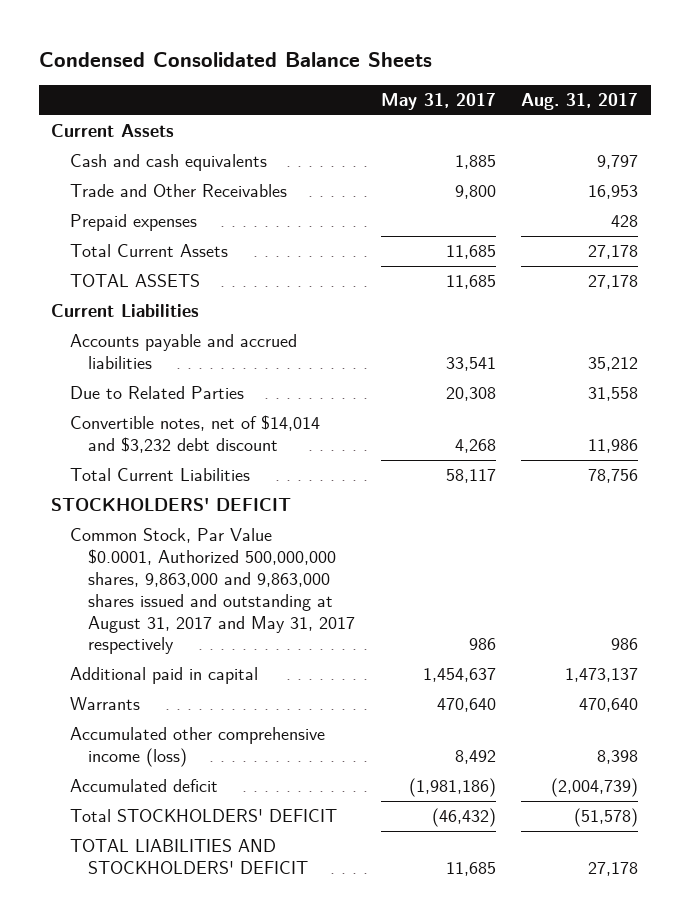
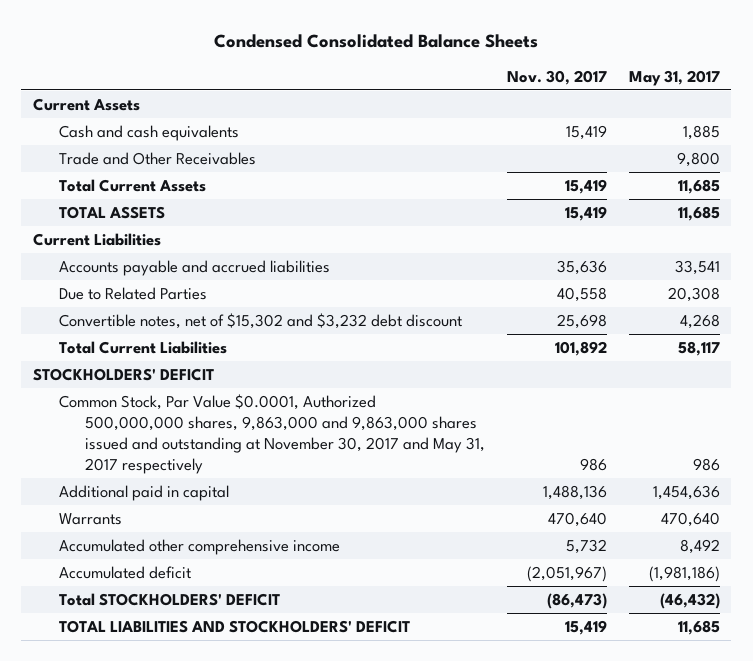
[521,93,639,111] Aug. 31, 2017 -> none
none -> [506,69,607,85] Nov. 30, 2017
[69,214,197,232] Prepaid expenses -> none
[69,415,320,454] Convertible notes, net of $14,014 and $3,232 debt discount -> [58,312,462,329] Convertible notes, net of $15,302 and $3,232 debt discount
[69,528,356,655] Common Stock, Par Value $0.0001, Authorized 500,000,000 shares, 9,863,000 and 9,863,000 shares issued and outstanding at August 31, 2017 and May 31, 2017 respectively -> [58,393,485,474] Common Stock, Par Value $0.0001, Authorized 500,000,000 shares, 9,863,000 and 9,863,000 shares issued and outstanding at November 30, 2017 and May 31, 2017 respectively
[422,668,496,683] 1,454,637 -> [653,484,721,500] 1,454,636
[69,727,325,768] Accumulated other comprehensive income (loss) -> [58,538,340,555] Accumulated other comprehensive income

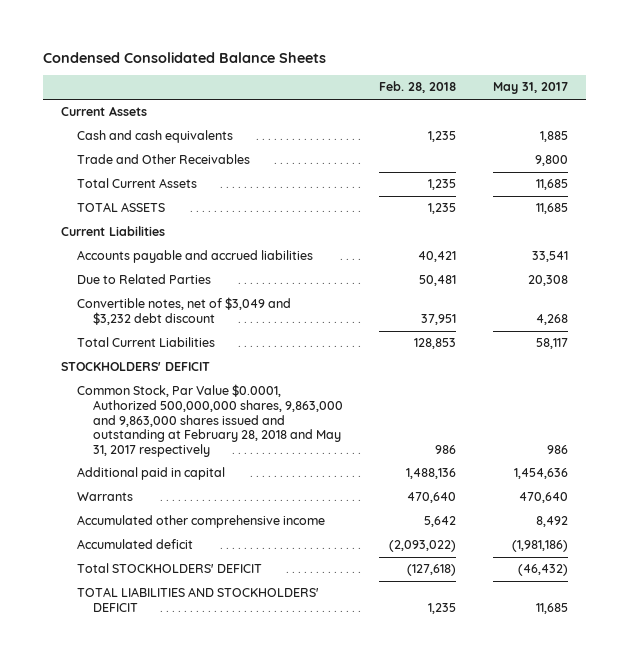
[506,69,607,85] Nov. 30, 2017 -> none
none -> [379,81,457,94] Feb. 28, 2018
[58,312,462,329] Convertible notes, net of $15,302 and $3,232 debt discount -> [77,297,292,326] Convertible notes, net of $3,049 and $3,232 debt discount
[58,393,485,474] Common Stock, Par Value $0.0001, Authorized 500,000,000 shares, 9,863,000 and 9,863,000 shares issued and outstanding at November 30, 2017 and May 31, 2017 respectively -> [77,384,343,457] Common Stock, Par Value $0.0001, Authorized 500,000,000 shares, 9,863,000 and 9,863,000 shares issued and outstanding at February 28, 2018 and May 31, 2017 respectively

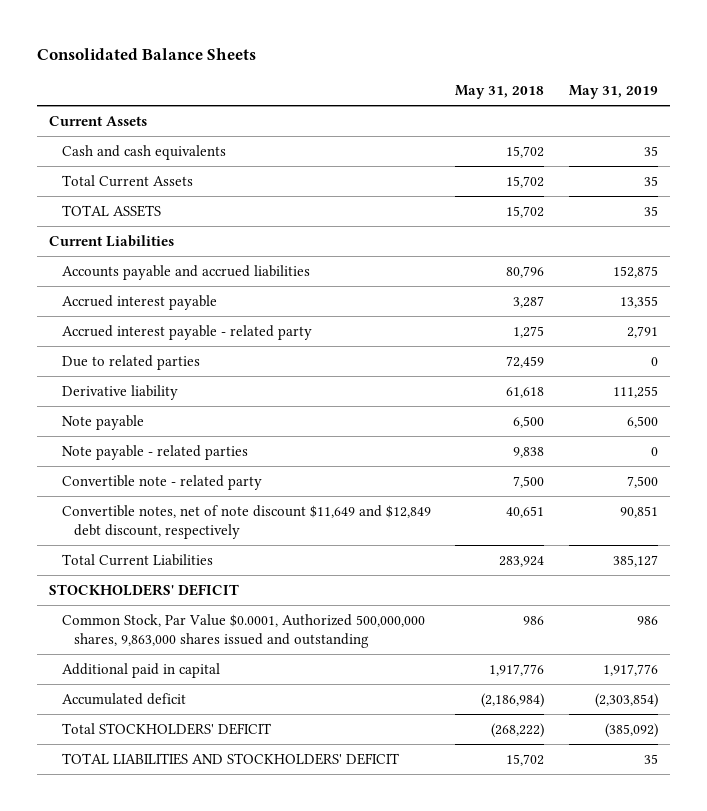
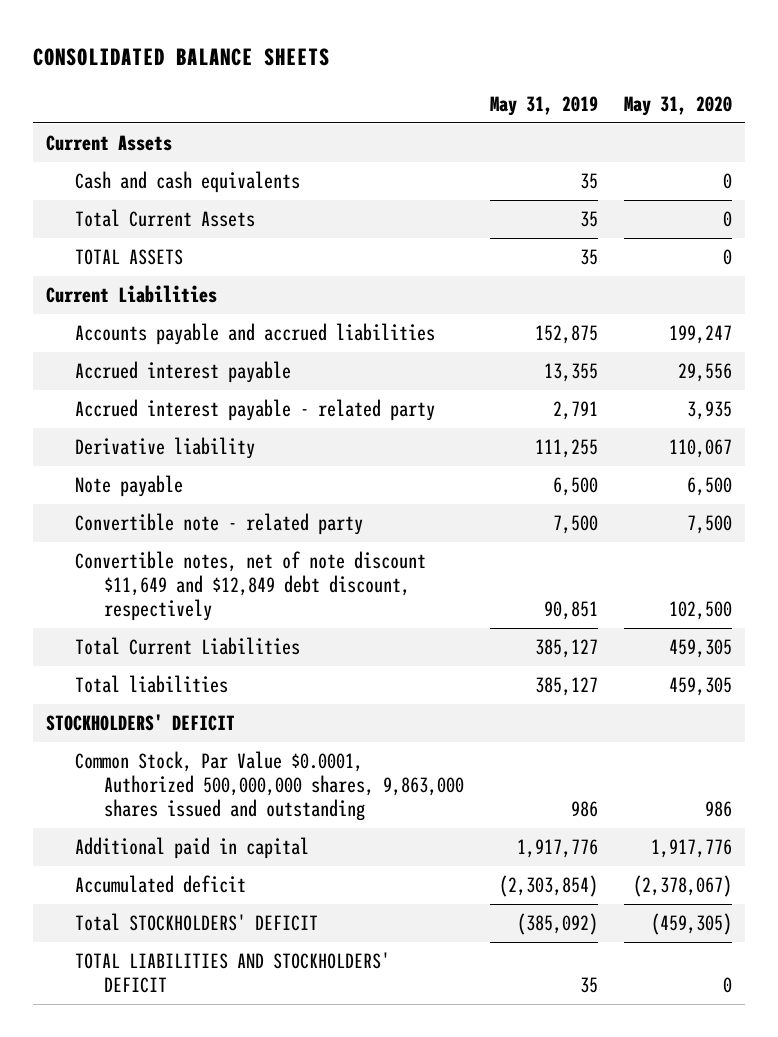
[36,48,256,61] Consolidated Balance Sheets -> [32,47,330,66] CONSOLIDATED BALANCE SHEETS
[455,84,545,99] May 31, 2018 -> none
none -> [624,96,733,117] May 31, 2020
[61,354,200,370] Due to related parties -> none
[61,444,248,460] Note payable - related parties -> none
none -> [74,675,228,694] Total liabilities

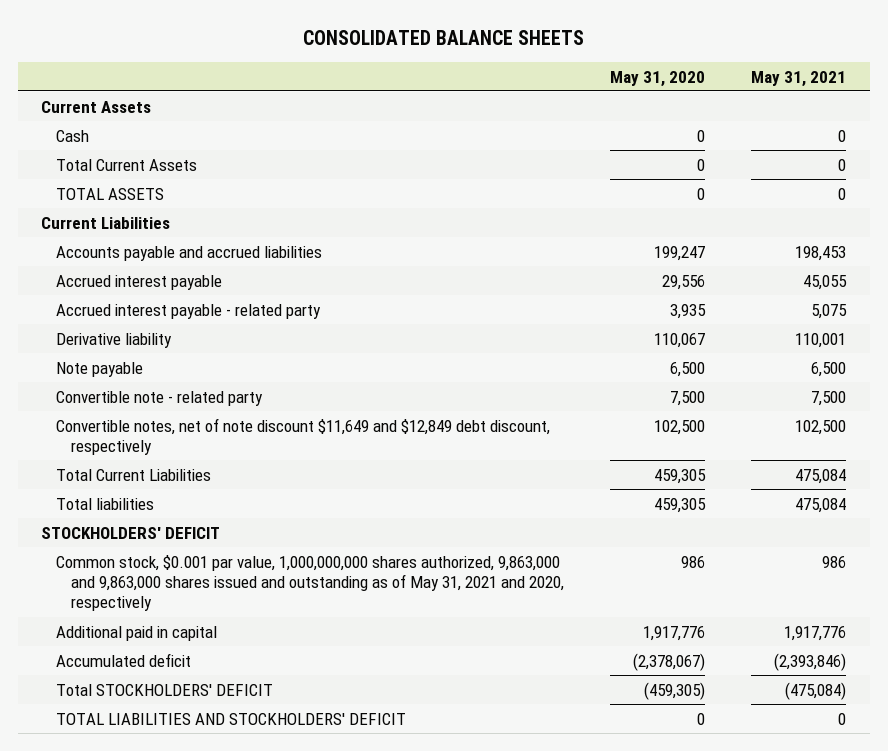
[490,96,599,117] May 31, 2019 -> none
none -> [751,70,847,87] May 31, 2021
[74,171,300,194] Cash and cash equivalents -> [56,129,90,142] Cash
[74,751,464,821] Common Stock, Par Value $0.0001, Authorized 500,000,000 shares, 9,863,000 shares issued and outstanding -> [56,554,564,612] Common stock, $0.001 par value, 1,000,000,000 shares authorized, 9,863,000 and 9,863,000 shares issued and outstanding as of May 31, 2021 and 2020, respectively

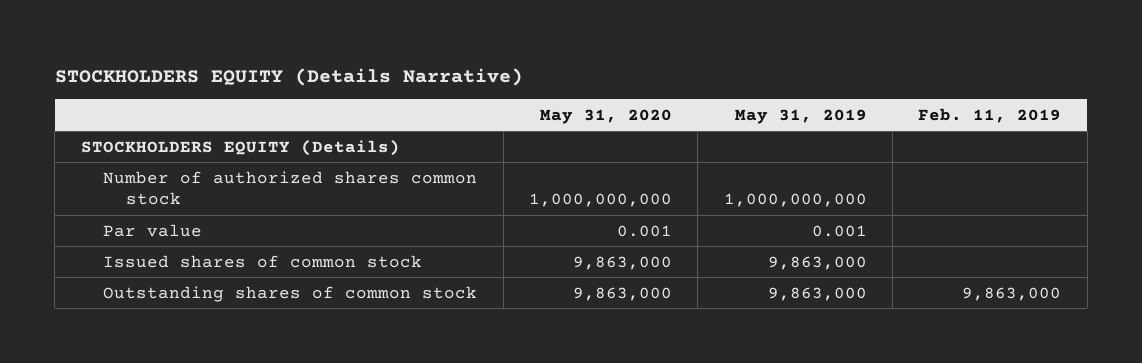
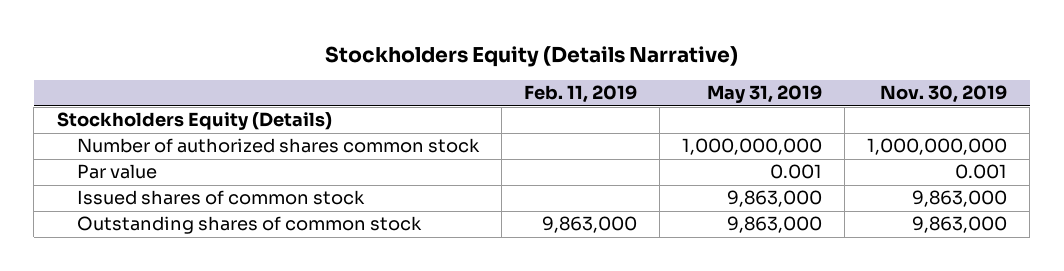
[54,67,523,86] STOCKHOLDERS EQUITY (Details Narrative) -> [324,45,738,67] Stockholders Equity (Details Narrative)
[539,108,672,124] May 31, 2020 -> none
none -> [880,85,1008,104] Nov. 30, 2019
[80,139,400,156] STOCKHOLDERS EQUITY (Details) -> [56,112,332,131] Stockholders Equity (Details)

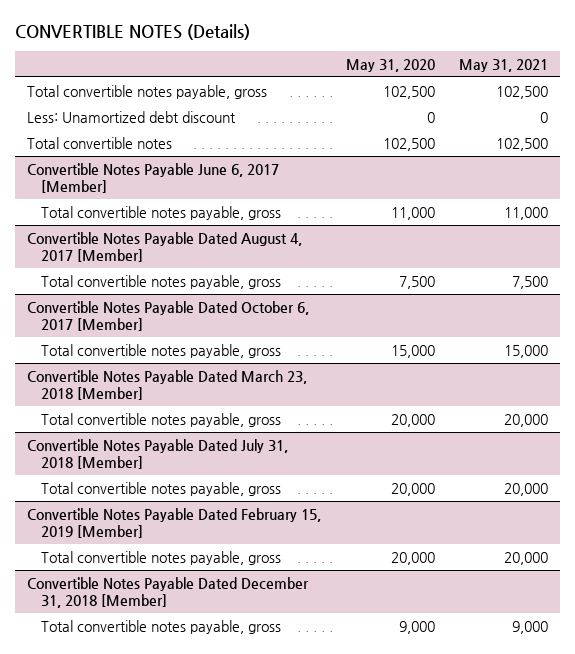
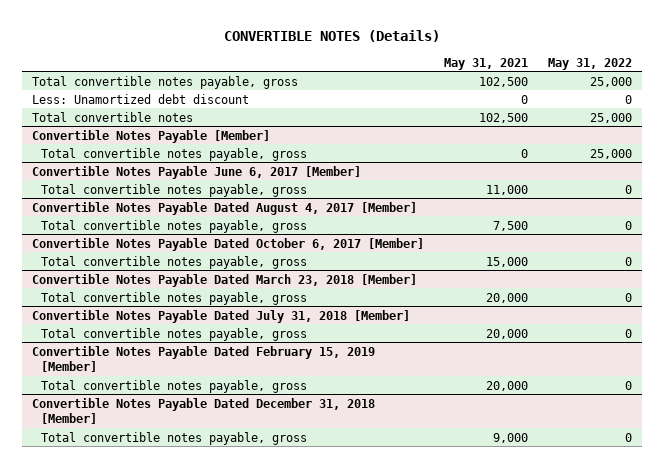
[345,58,435,72] May 31, 2020 -> none
none -> [547,57,632,70] May 31, 2022
none -> [31,129,270,143] Convertible Notes Payable [Member]
none -> [41,147,308,161] Total convertible notes payable, gross

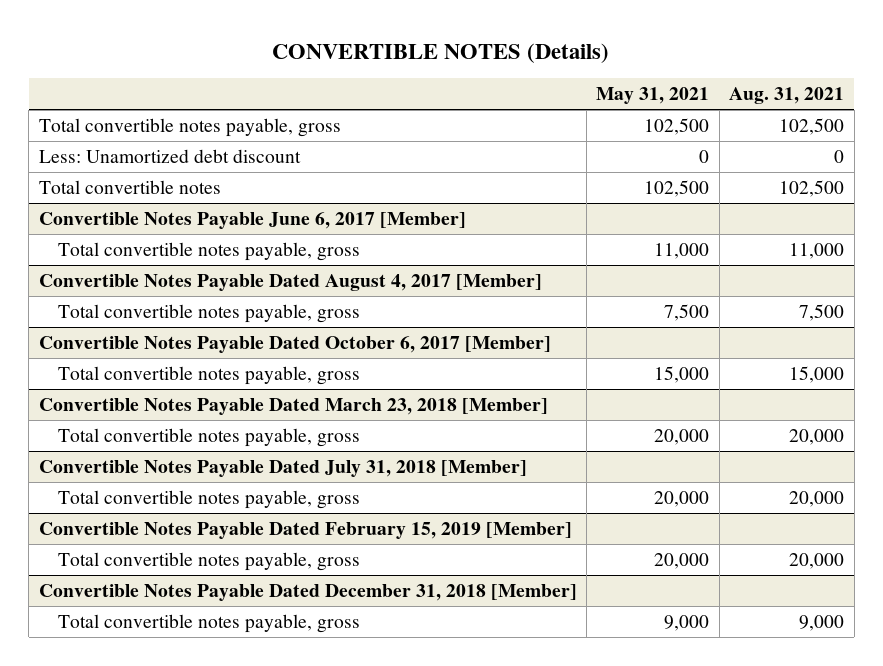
[547,57,632,70] May 31, 2022 -> none
none -> [729,87,845,105] Aug. 31, 2021
[31,129,270,143] Convertible Notes Payable [Member] -> none
[41,147,308,161] Total convertible notes payable, gross -> none

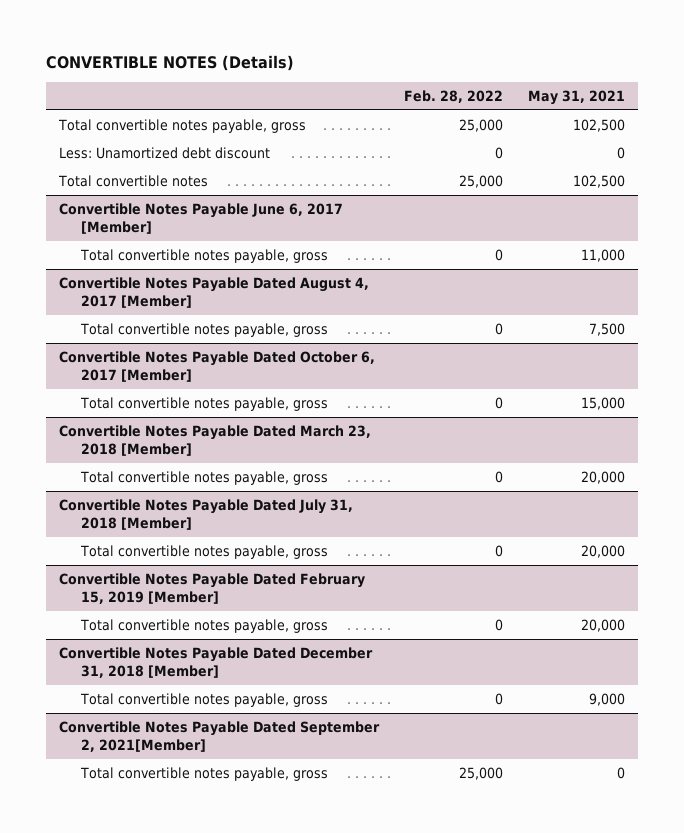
[729,87,845,105] Aug. 31, 2021 -> none
none -> [403,89,503,103] Feb. 28, 2022
none -> [58,721,380,753] Convertible Notes Payable Dated September 2, 2021[Member]
none -> [79,767,328,782] Total convertible notes payable, gross

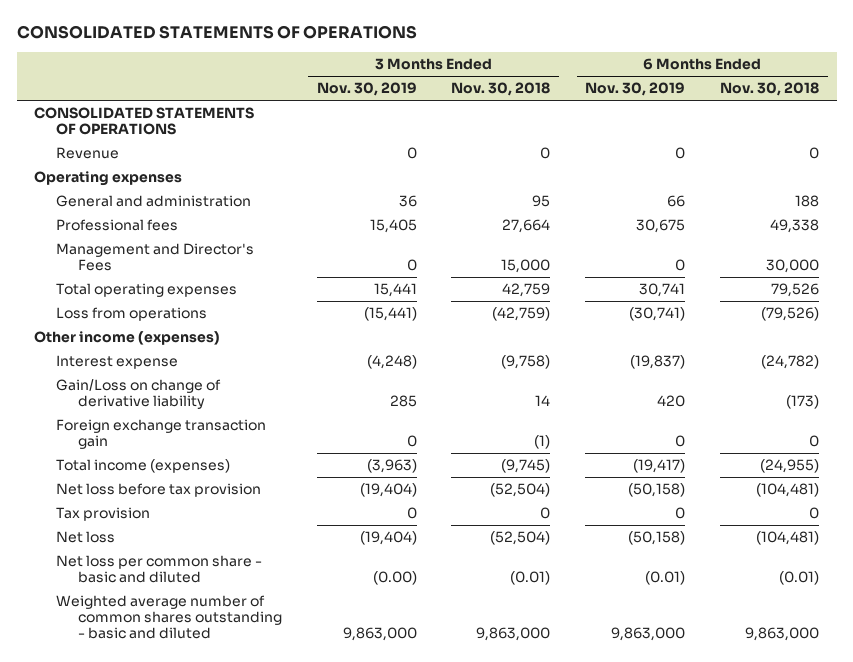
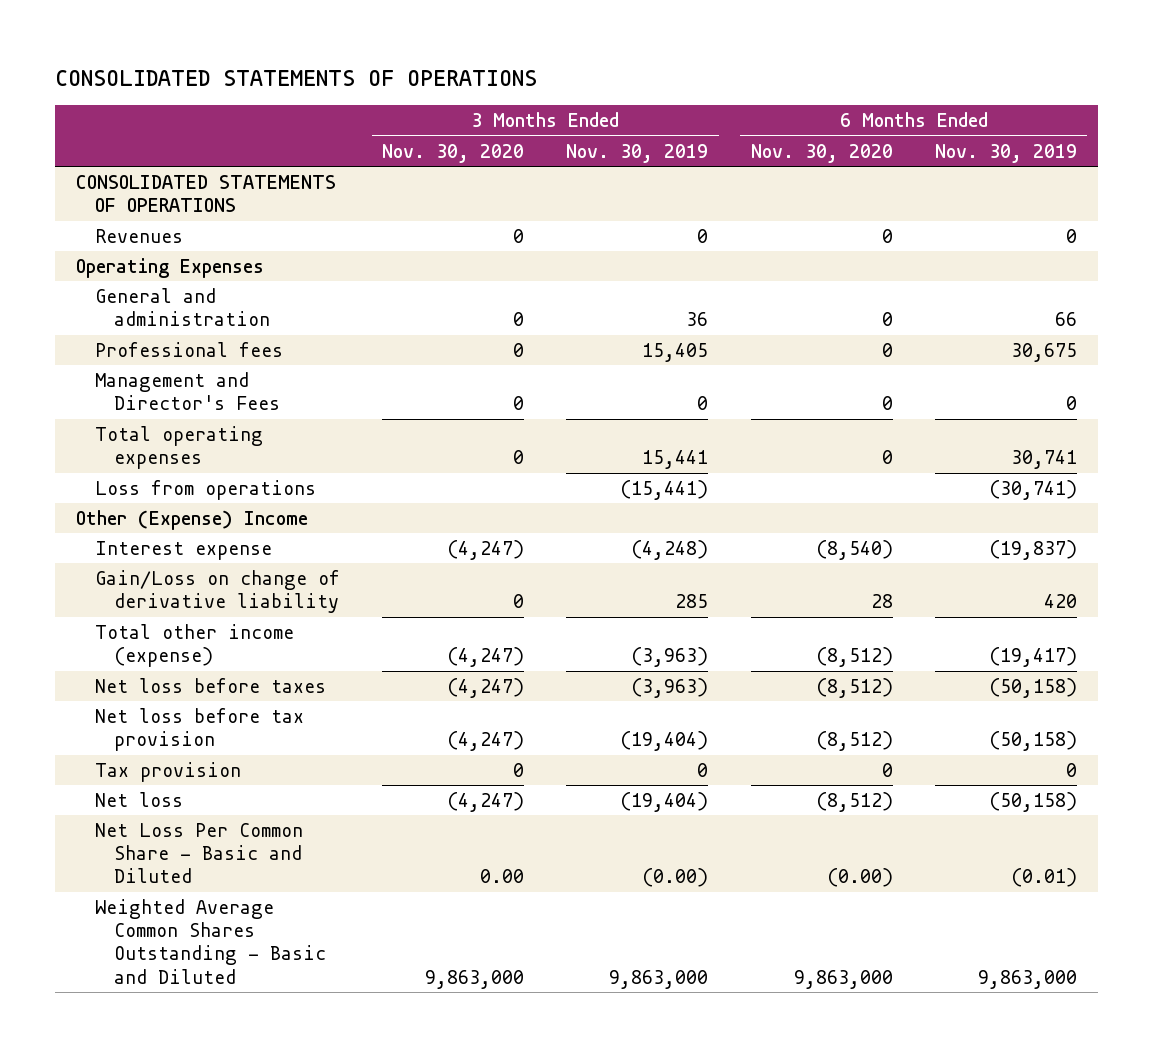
[451,82,551,97] Nov. 30, 2018 -> none
[720,82,820,97] Nov. 30, 2018 -> none
none -> [382,143,525,163] Nov. 30, 2020
none -> [750,143,893,163] Nov. 30, 2020
[55,147,119,160] Revenue -> [95,228,184,243] Revenues
[33,171,182,187] Operating expenses -> [76,257,265,278] Operating Expenses
[33,331,220,346] Other income (expenses) -> [76,509,309,530] Other (Expense) Income
[55,419,266,450] Foreign exchange transaction gain -> none
[55,459,230,474] Total income (expenses) -> [95,623,295,668] Total other income (expense)
none -> [95,677,327,693] Net loss before taxes
[55,555,262,584] Net loss per common share - basic and diluted -> [95,822,304,884] Net Loss Per Common Share - Basic and Diluted
[55,595,282,640] Weighted average number of common shares outstanding - basic and diluted -> [95,898,327,984] Weighted Average Common Shares Outstanding - Basic and Diluted

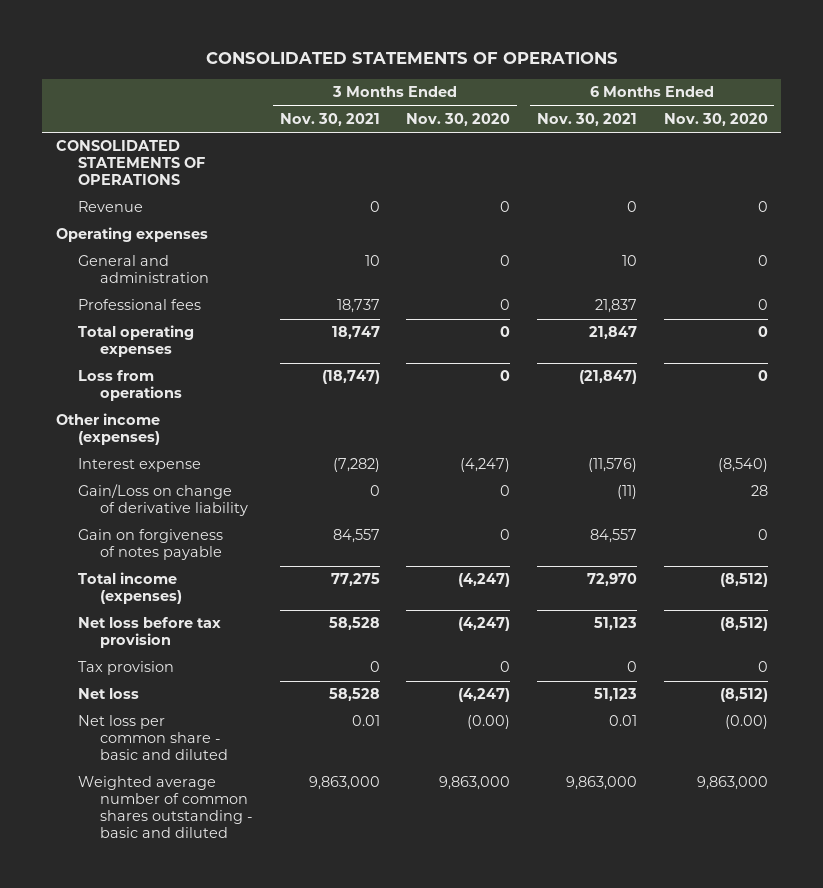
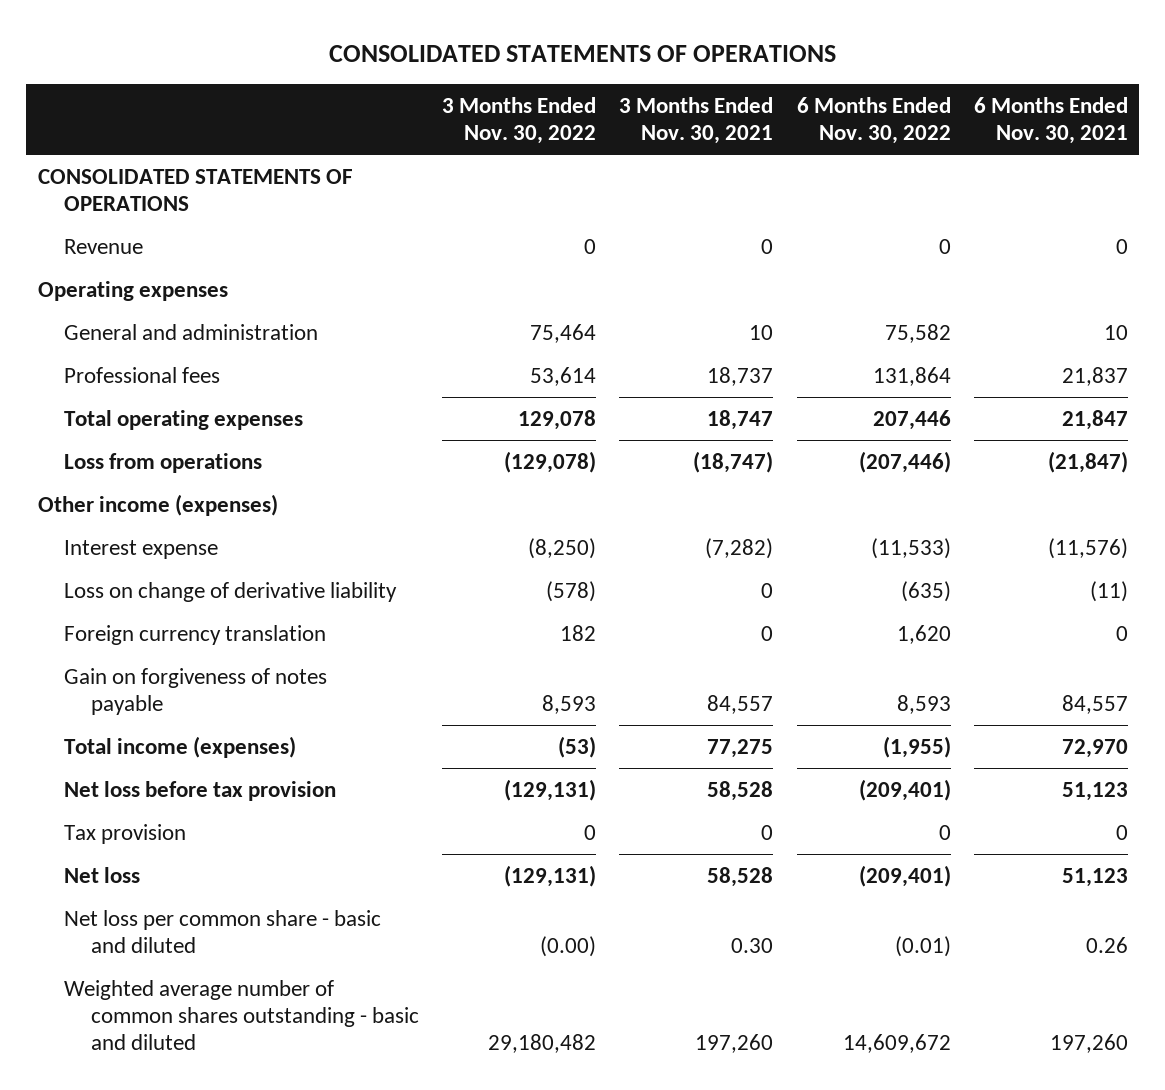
[406,112,511,126] Nov. 30, 2020 -> none
[663,112,768,126] Nov. 30, 2020 -> none
none -> [442,97,597,145] 3 Months Ended Nov. 30, 2022
none -> [796,97,951,145] 6 Months Ended Nov. 30, 2022
[77,484,248,517] Gain/Loss on change of derivative liability -> [64,581,398,602] Loss on change of derivative liability
none -> [64,624,327,645] Foreign currency translation
[351,715,380,727] 0.01 -> [731,937,774,953] 0.30
[608,715,637,727] 0.01 -> [1085,936,1128,953] 0.26
[308,776,380,791] 9,863,000 -> [695,1033,774,1053] 197,260
[565,776,637,791] 9,863,000 -> [1049,1033,1128,1053] 197,260

